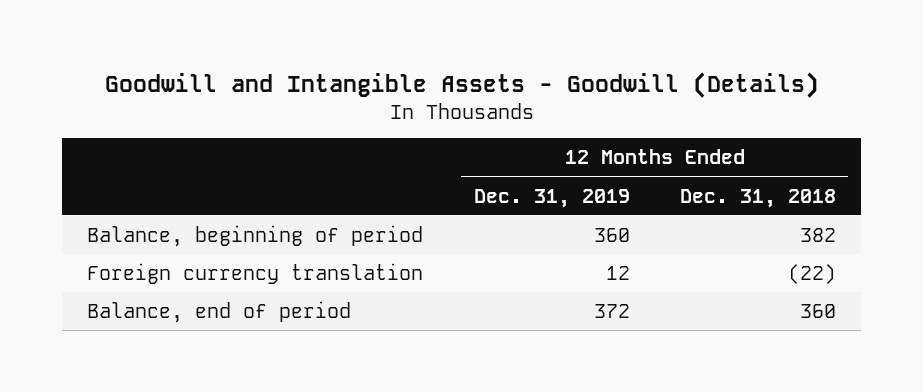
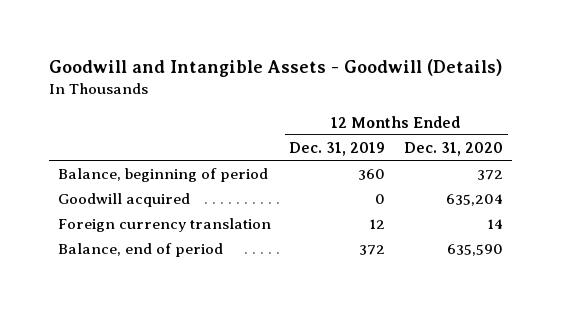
[679,188,836,208] Dec. 31, 2018 -> none
none -> [404,141,504,156] Dec. 31, 2020
none -> [57,193,190,208] Goodwill acquired

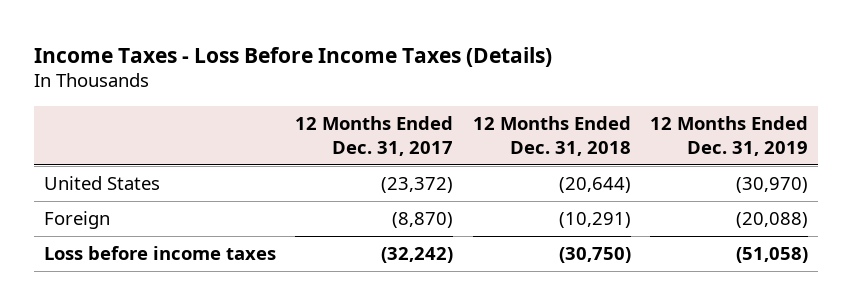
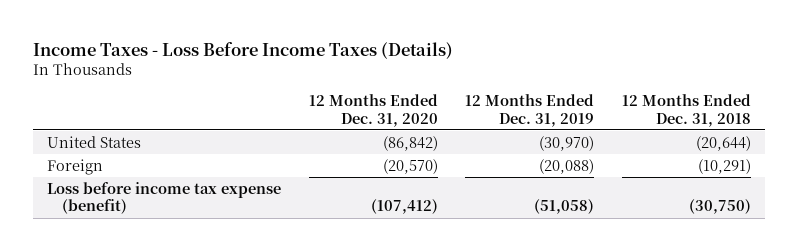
[295,115,454,156] 12 Months Ended Dec. 31, 2017 -> none
none -> [308,94,438,127] 12 Months Ended Dec. 31, 2020
[43,246,276,261] Loss before income taxes -> [47,181,282,215] Loss before income tax expense (benefit)

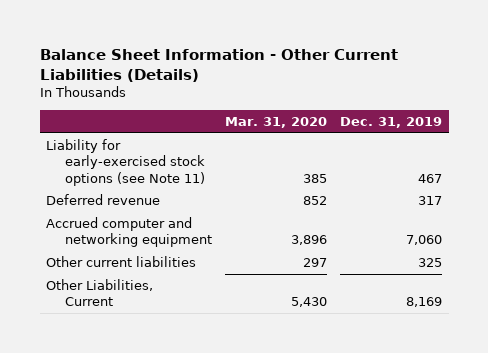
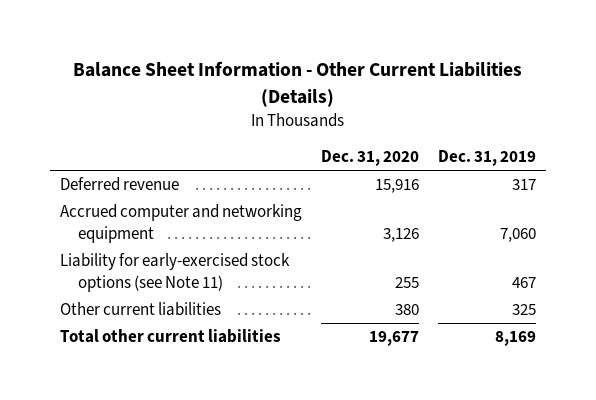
[224,117,327,129] Mar. 31, 2020 -> none
none -> [320,150,419,167] Dec. 31, 2020
[46,139,205,186] Liability for early-exercised stock options (see Note 11) -> [59,253,290,292] Liability for early-exercised stock options (see Note 11)
[46,279,154,307] Other Liabilities, Current -> [59,329,281,344] Total other current liabilities

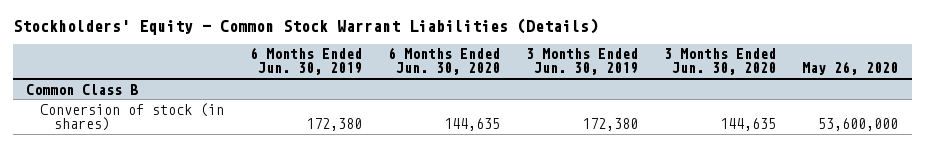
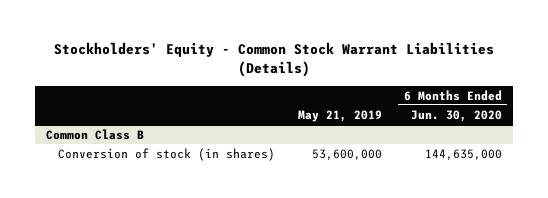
[250,47,363,76] 6 Months Ended Jun. 30, 2019 -> none
[526,48,639,76] 3 Months Ended Jun. 30, 2019 -> none
[664,48,777,76] 3 Months Ended Jun. 30, 2020 -> none
[802,61,899,76] May 26, 2020 -> none
none -> [297,109,382,122] May 21, 2019
[444,117,501,131] 144,635 -> [424,149,502,161] 144,635,000

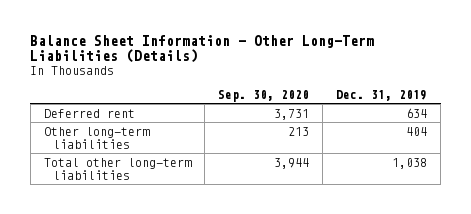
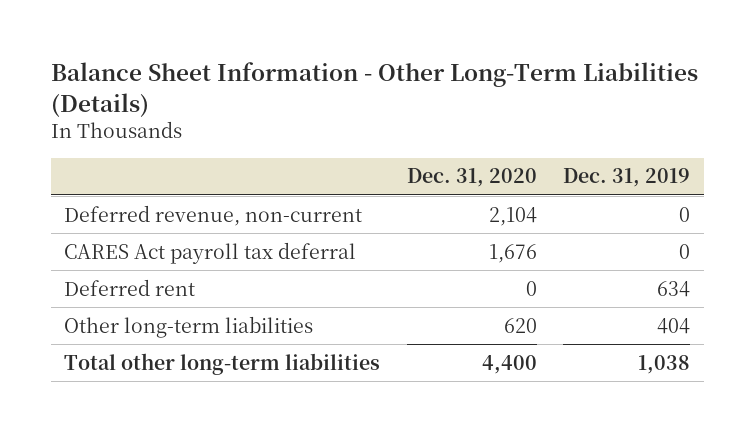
[217,89,309,102] Sep. 30, 2020 -> none
none -> [406,168,537,188] Dec. 31, 2020
none -> [64,204,363,226] Deferred revenue, non-current
none -> [64,241,357,264] CARES Act payroll tax deferral

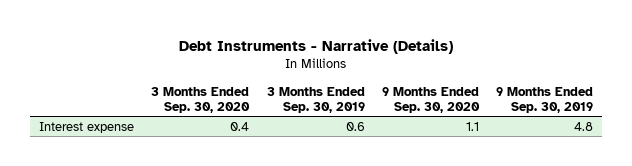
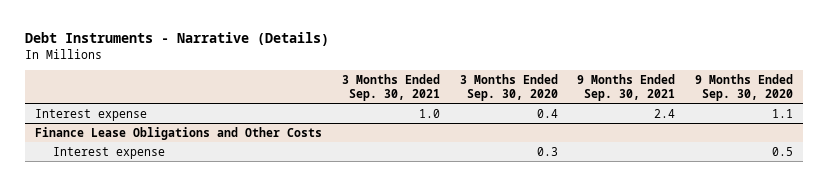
[266,86,365,113] 3 Months Ended Sep. 30, 2019 -> none
[496,86,594,113] 9 Months Ended Sep. 30, 2019 -> none
none -> [341,74,440,101] 3 Months Ended Sep. 30, 2021
none -> [577,74,676,101] 9 Months Ended Sep. 30, 2021
none -> [34,126,322,140] Finance Lease Obligations and Other Costs
none -> [52,146,165,159] Interest expense

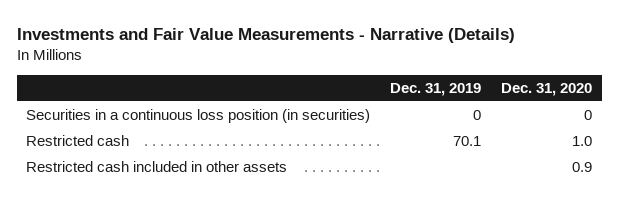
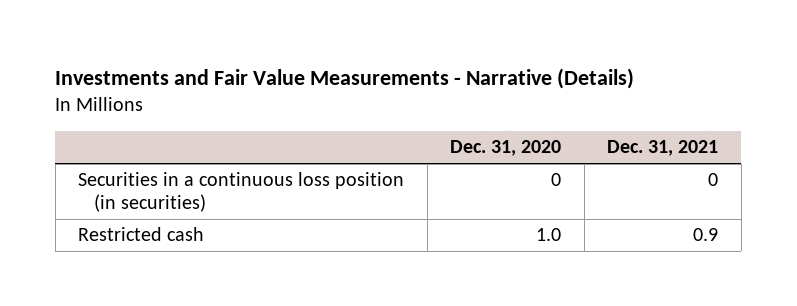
[390,82,482,96] Dec. 31, 2019 -> none
none -> [607,140,719,157] Dec. 31, 2021
[26,161,288,173] Restricted cash included in other assets -> none

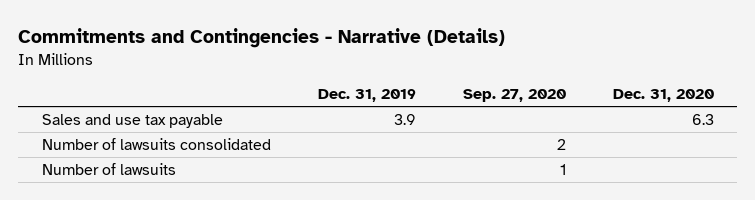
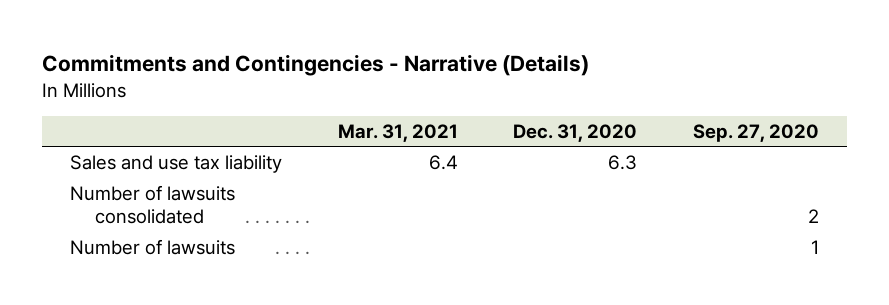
[317,89,416,103] Dec. 31, 2019 -> none
none -> [337,123,458,142] Mar. 31, 2021
[41,113,223,128] Sales and use tax payable -> [69,155,282,174] Sales and use tax liability

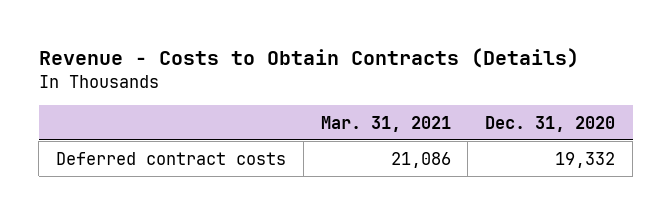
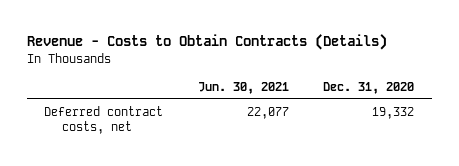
[320,115,451,132] Mar. 31, 2021 -> none
none -> [197,81,289,94] Jun. 30, 2021
[56,151,287,165] Deferred contract costs -> [44,106,164,135] Deferred contract costs, net

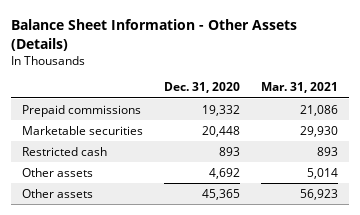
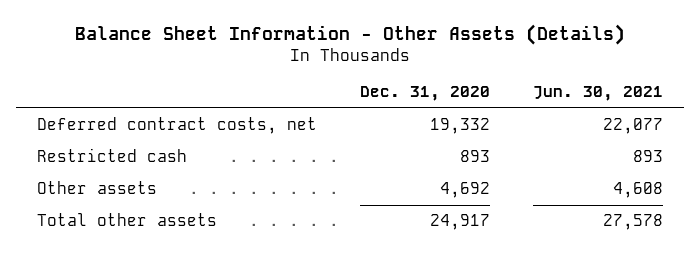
[261,82,339,94] Mar. 31, 2021 -> none
none -> [532,86,663,102] Jun. 30, 2021
[21,125,143,135] Marketable securities -> none
[21,104,141,117] Prepaid commissions -> [37,117,318,135] Deferred contract costs, net
[21,188,93,198] Other assets -> [37,213,218,227] Total other assets
[202,188,241,200] 45,365 -> [430,214,491,231] 24,917

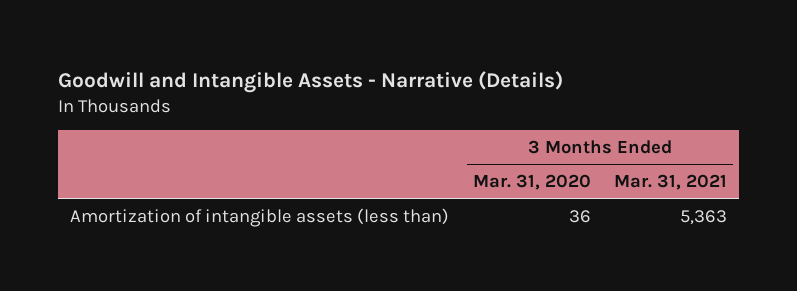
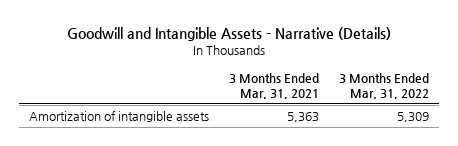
[472,173,591,190] Mar. 31, 2020 -> none
none -> [338,72,429,100] 3 Months Ended Mar. 31, 2022
[70,207,450,227] Amortization of intangible assets (less than) -> [28,111,209,123] Amortization of intangible assets

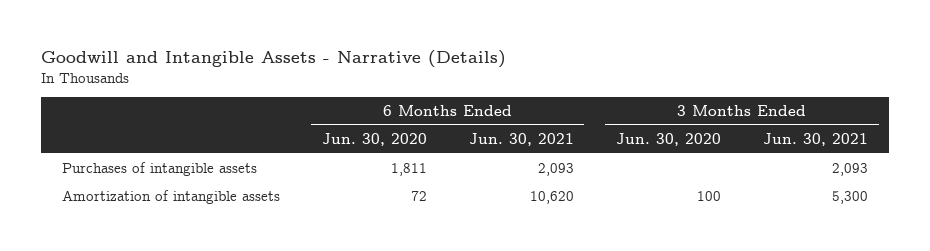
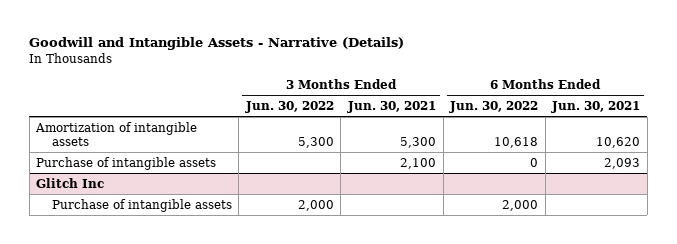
[321,132,427,146] Jun. 30, 2020 -> none
[616,132,722,146] Jun. 30, 2020 -> none
none -> [244,100,334,113] Jun. 30, 2022
none -> [449,100,539,113] Jun. 30, 2022
[61,161,257,176] Purchases of intangible assets -> none
none -> [36,156,217,170] Purchase of intangible assets
none -> [36,177,105,188] Glitch Inc
none -> [51,198,232,212] Purchase of intangible assets

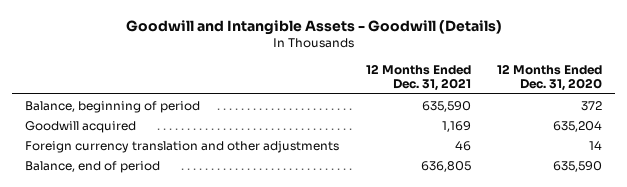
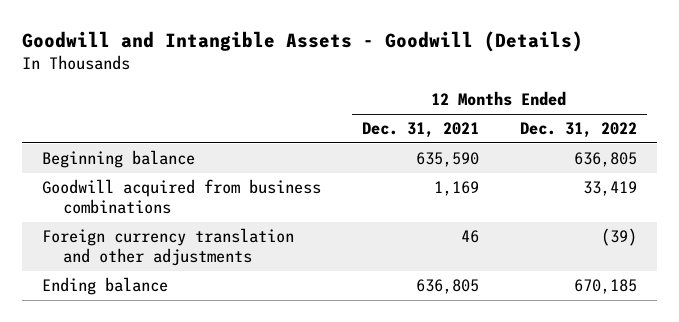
[496,63,602,92] 12 Months Ended Dec. 31, 2020 -> none
none -> [519,122,637,139] Dec. 31, 2022
[25,100,201,113] Balance, beginning of period -> [42,150,196,169] Beginning balance
[25,120,137,133] Goodwill acquired -> [42,179,322,214] Goodwill acquired from business combinations
[25,160,161,173] Balance, end of period -> [42,277,169,296] Ending balance

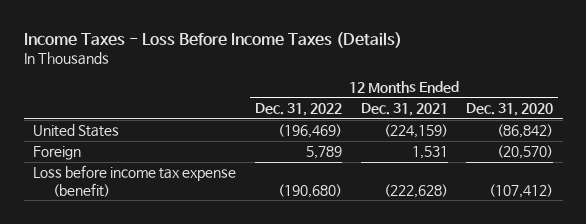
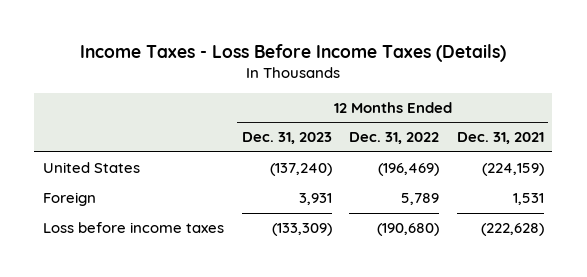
[466,102,554,116] Dec. 31, 2020 -> none
none -> [241,132,332,145] Dec. 31, 2023
[33,165,237,197] Loss before income tax expense (benefit) -> [42,222,224,234] Loss before income taxes

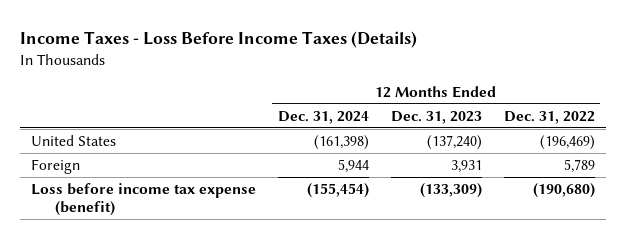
[456,132,544,145] Dec. 31, 2021 -> none
none -> [277,110,369,124] Dec. 31, 2024
[42,222,224,234] Loss before income taxes -> [30,182,256,216] Loss before income tax expense (benefit)

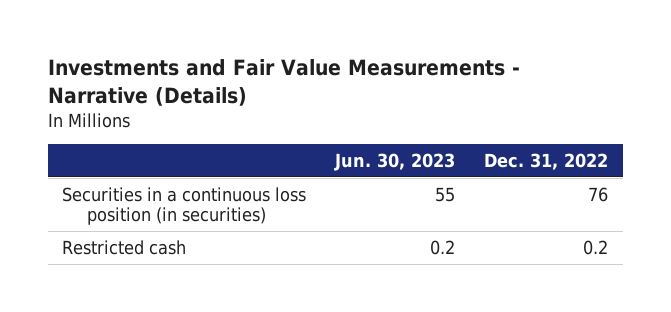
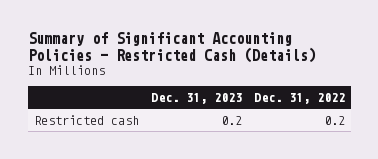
[47,59,520,106] Investments and Fair Value Measurements - Narrative (Details) -> [27,32,316,63] Summary of Significant Accounting Policies - Restricted Cash (Details)
[334,153,456,172] Jun. 30, 2023 -> none
none -> [150,93,242,105] Dec. 31, 2023
[62,186,307,226] Securities in a continuous loss position (in securities) -> none

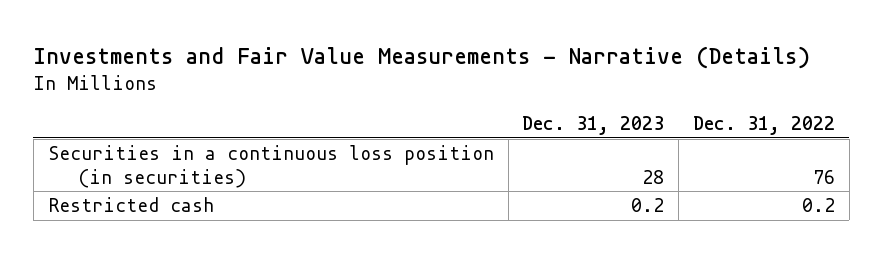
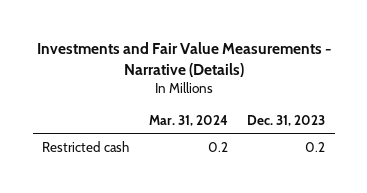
[692,116,835,136] Dec. 31, 2022 -> none
none -> [148,114,228,126] Mar. 31, 2024
[47,144,494,188] Securities in a continuous loss position (in securities) -> none

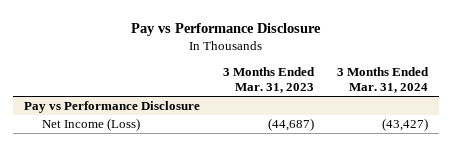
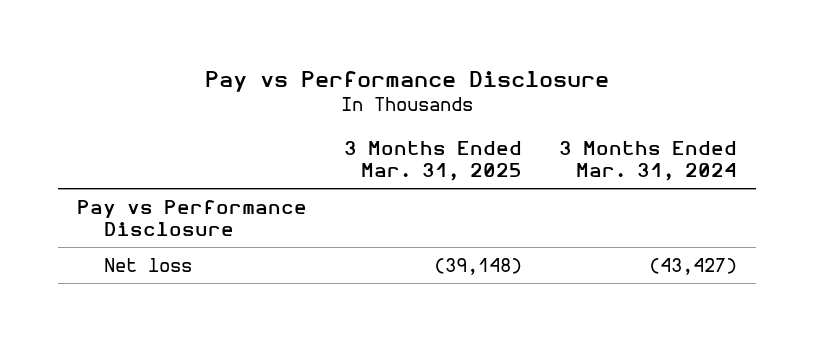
[223,67,316,94] 3 Months Ended Mar. 31, 2023 -> none
none -> [343,140,522,182] 3 Months Ended Mar. 31, 2025
[42,118,141,132] Net Income (Loss) -> [104,257,193,272] Net loss

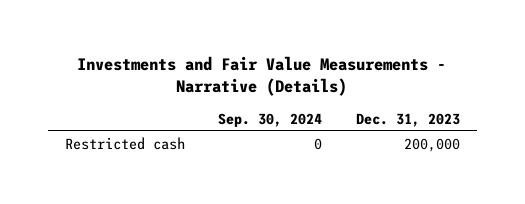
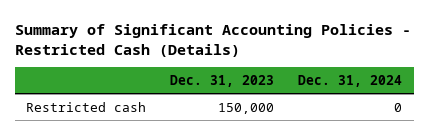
[77,55,447,97] Investments and Fair Value Measurements - Narrative (Details) -> [14,23,411,57] Summary of Significant Accounting Policies - Restricted Cash (Details)
[218,112,323,127] Sep. 30, 2024 -> none
none -> [297,74,402,87] Dec. 31, 2024
[404,138,461,153] 200,000 -> [218,102,275,114] 150,000

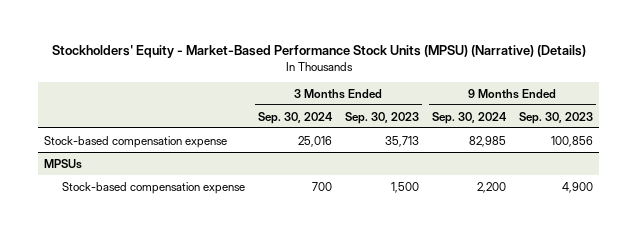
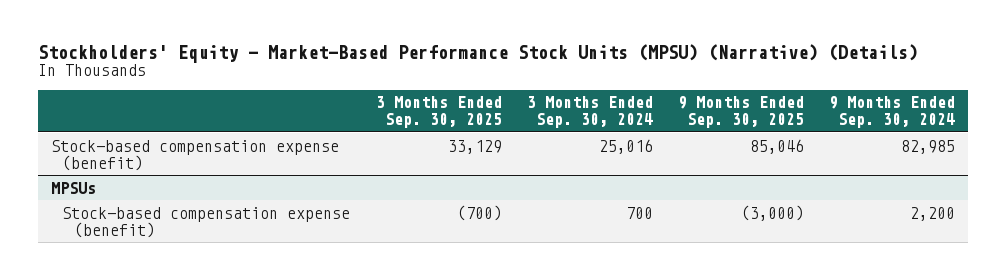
[344,111,419,124] Sep. 30, 2023 -> none
[518,111,593,124] Sep. 30, 2023 -> none
none -> [375,96,502,129] 3 Months Ended Sep. 30, 2025
none -> [678,96,805,129] 9 Months Ended Sep. 30, 2025
[44,135,228,148] Stock-based compensation expense -> [50,139,339,171] Stock-based compensation expense (benefit)
[61,181,245,194] Stock-based compensation expense -> [62,206,351,238] Stock-based compensation expense (benefit)

